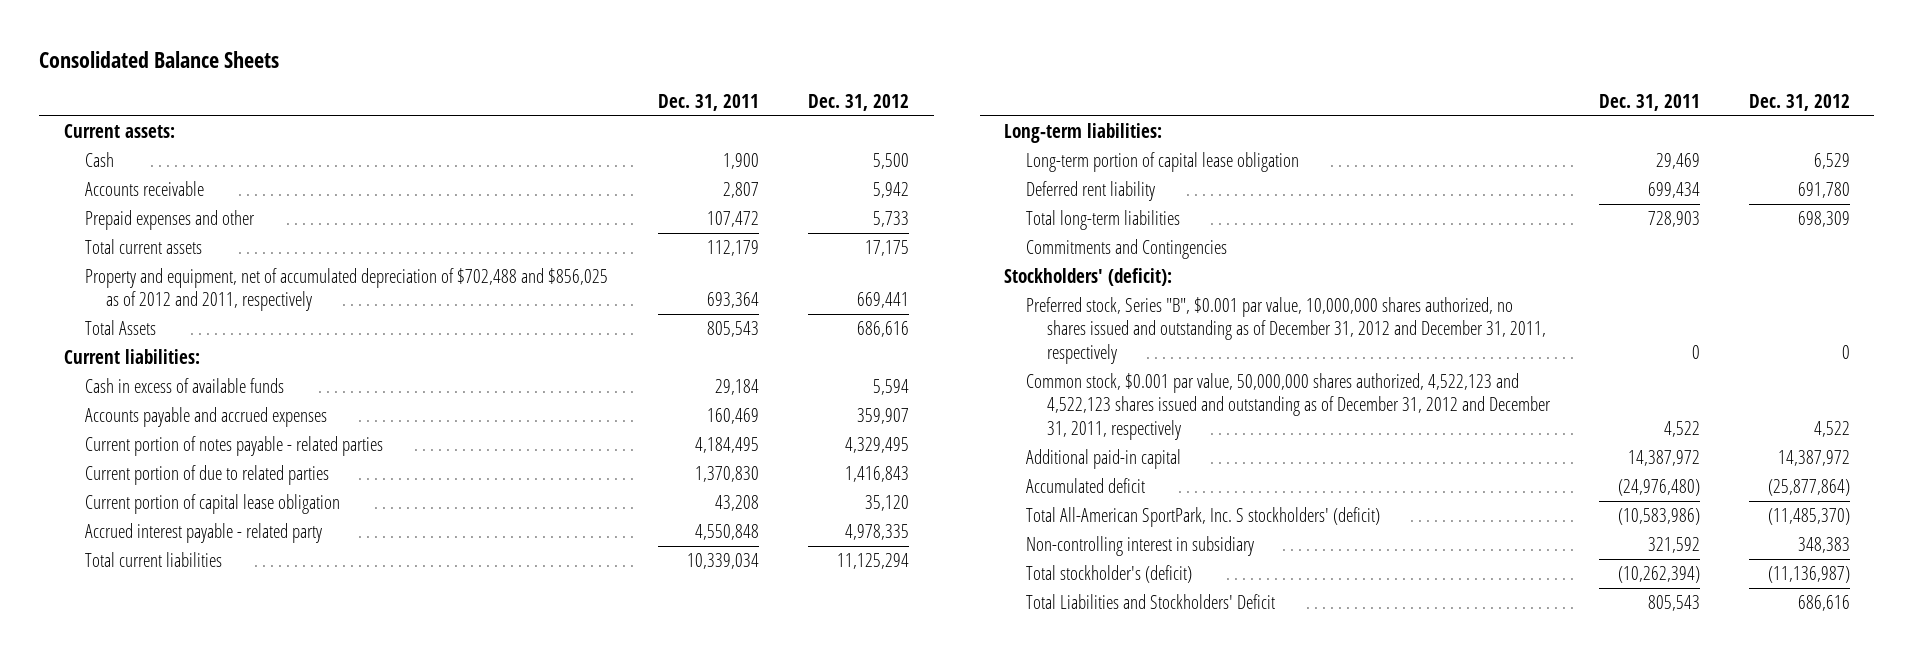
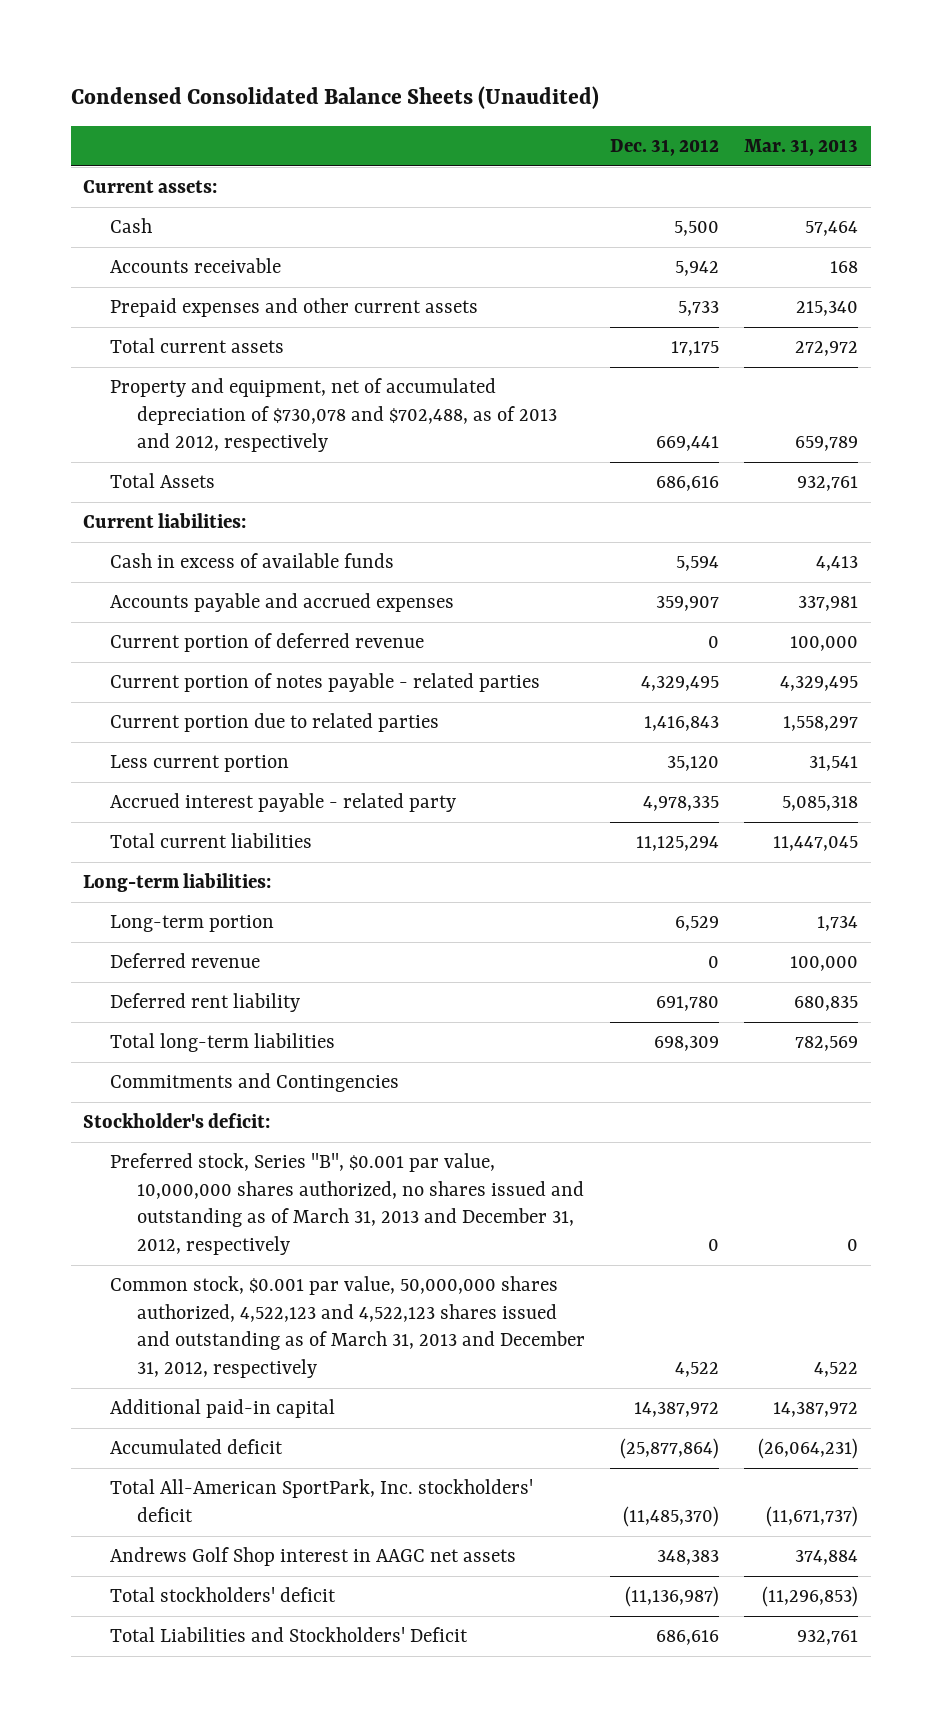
[39,51,280,69] Consolidated Balance Sheets -> [70,86,599,110] Condensed Consolidated Balance Sheets (Unaudited)
[658,93,760,111] Dec. 31, 2011 -> none
none -> [744,139,859,157] Mar. 31, 2013
[85,210,256,231] Prepaid expenses and other -> [110,298,479,318] Prepaid expenses and other current assets
[85,268,609,312] Property and equipment, net of accumulated depreciation of $702,488 and $856,025 as of 2012 and 2011, respectively -> [110,378,558,453] Property and equipment, net of accumulated depreciation of $730,078 and $702,488, as of 2013 and 2012, respectively
none -> [110,633,425,653] Current portion of deferred revenue
[85,465,330,486] Current portion of due to related parties -> [110,713,440,733] Current portion due to related parties
[85,494,341,515] Current portion of capital lease obligation -> [110,755,290,773] Less current portion
[1025,152,1299,173] Long-term portion of capital lease obligation -> [110,915,275,933] Long-term portion
none -> [110,953,261,969] Deferred revenue
[1004,268,1173,287] Stockholders' (deficit): -> [83,1113,271,1129] Stockholder's deficit:
[1025,297,1546,364] Preferred stock, Series "B", $0.001 par value, 10,000,000 shares authorized, no shares issued and outstanding as of December 31, 2012 and December 31, 2011, respectively -> [110,1153,585,1255] Preferred stock, Series "B", $0.001 par value, 10,000,000 shares authorized, no shares issued and outstanding as of March 31, 2013 and December 31, 2012, respectively
[1025,373,1551,440] Common stock, $0.001 par value, 50,000,000 shares authorized, 4,522,123 and 4,522,123 shares issued and outstanding as of December 31, 2012 and December 31, 2011, respectively -> [110,1276,586,1378] Common stock, $0.001 par value, 50,000,000 shares authorized, 4,522,123 and 4,522,123 shares issued and outstanding as of March 31, 2013 and December 31, 2012, respectively
[1025,507,1380,528] Total All-American SportPark, Inc. S stockholders' (deficit) -> [110,1479,534,1522] Total All-American SportPark, Inc. stockholders' deficit
[1025,536,1254,557] Non-controlling interest in subsidiary -> [110,1547,517,1567] Andrews Golf Shop interest in AAGC net assets
[1025,565,1192,584] Total stockholder's (deficit) -> [110,1587,337,1603] Total stockholders' deficit

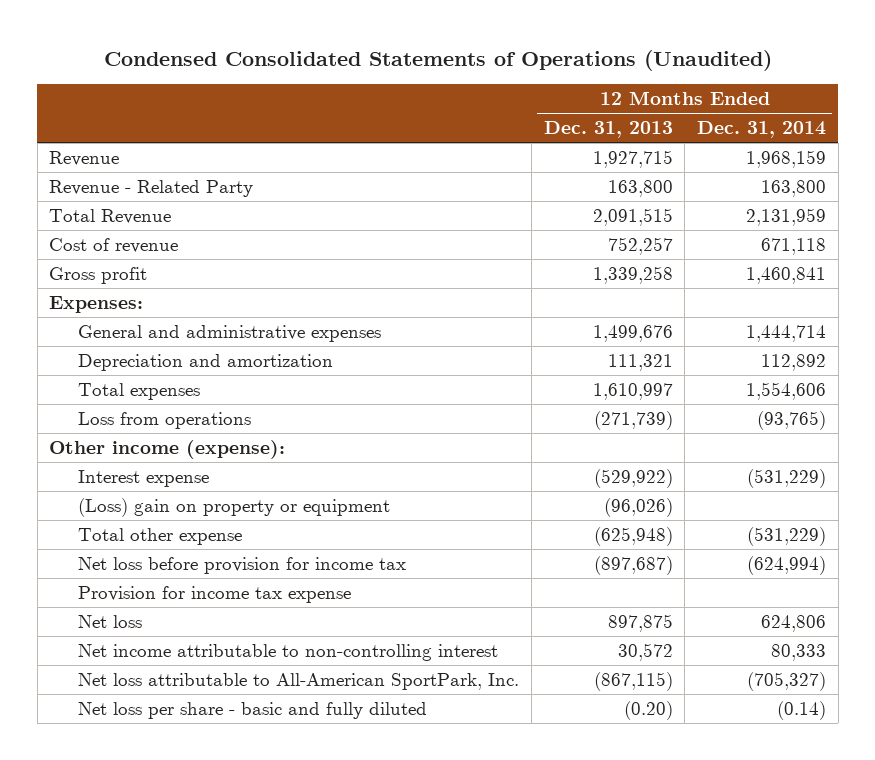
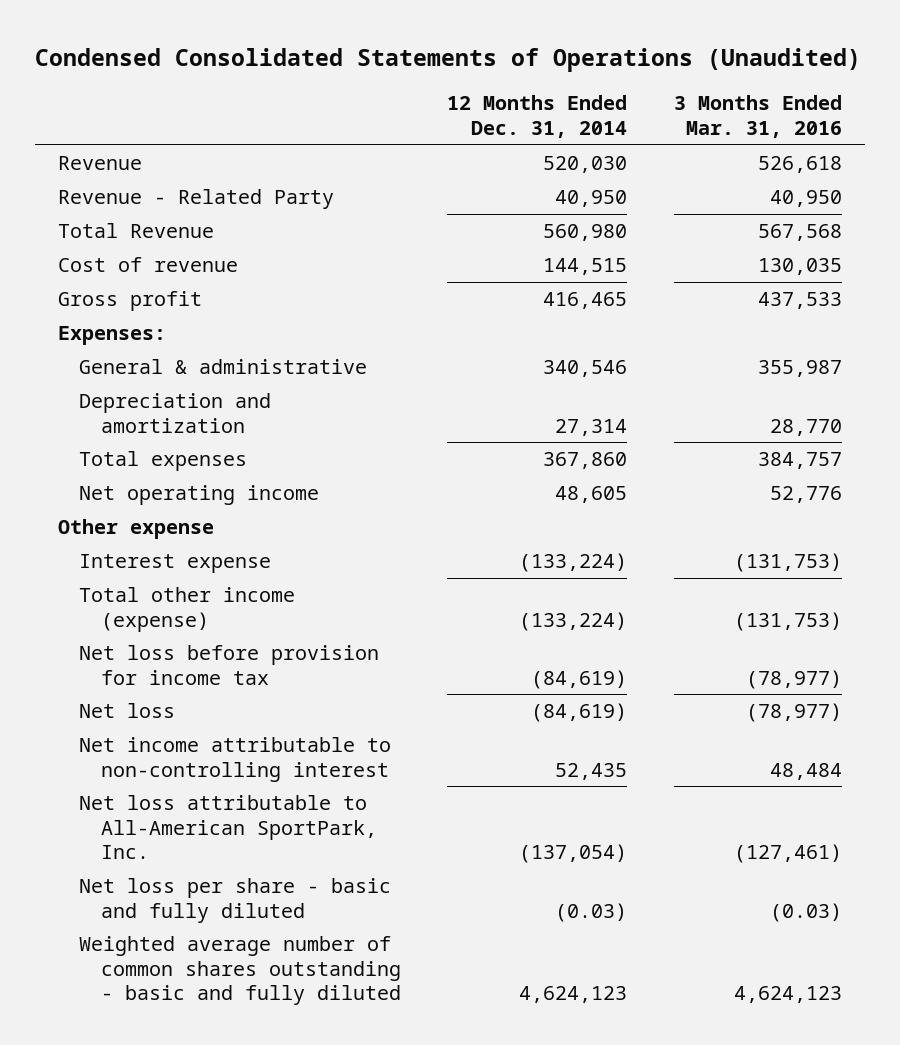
[543,121,673,139] Dec. 31, 2013 -> none
none -> [673,95,842,138] 3 Months Ended Mar. 31, 2016
[746,149,827,168] 1,968,159 -> [543,156,628,174] 520,030
[761,179,827,197] 163,800 -> [555,190,628,208] 40,950
[746,207,827,226] 2,131,959 -> [543,224,628,242] 560,980
[761,237,827,255] 671,118 -> [543,258,628,276] 144,515
[746,266,827,284] 1,460,841 -> [543,292,628,310] 416,465
[78,411,252,429] Loss from operations -> none
[78,497,391,517] (Loss) gain on property or equipment -> none
[78,585,352,603] Provision for income tax expense -> none
[78,324,382,342] General and administrative expenses -> [79,359,368,375] General & administrative
[746,324,827,342] 1,444,714 -> [543,360,628,378] 340,546
[761,353,827,371] 112,892 -> [555,418,628,436] 27,314
[746,381,827,400] 1,554,606 -> [543,452,628,470] 367,860
none -> [79,485,320,506] Net operating income
[49,439,286,459] Other income (expense): -> [58,519,215,540] Other expense
[747,468,827,488] (531,229) -> [519,553,628,573] (133,224)
[78,527,243,545] Total other expense -> [79,587,296,632] Total other income (expense)
[747,526,827,546] (531,229) -> [519,611,628,631] (133,224)
[747,555,827,575] (624,994) -> [531,669,628,689] (84,619)
[761,614,827,632] 624,806 -> [531,703,628,723] (84,619)
[771,643,827,661] 80,333 -> [555,762,628,780] 52,435
[747,671,827,691] (705,327) -> [519,844,628,864] (137,054)
[777,700,827,720] (0.14) -> [555,902,628,922] (0.03)
none -> [79,936,401,1006] Weighted average number of common shares outstanding - basic and fully diluted

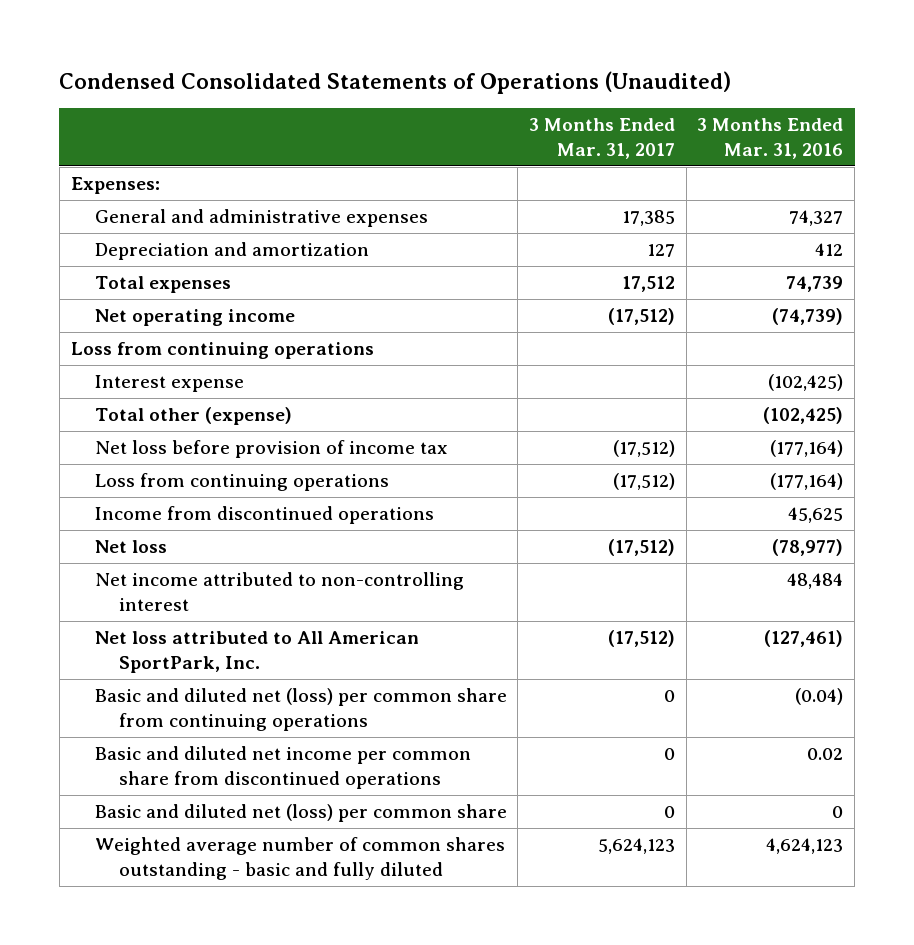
[447,95,628,138] 12 Months Ended Dec. 31, 2014 -> none
none -> [529,118,676,159] 3 Months Ended Mar. 31, 2017
[58,156,143,171] Revenue -> none
[58,189,335,210] Revenue - Related Party -> none
[58,223,215,239] Total Revenue -> none
[58,257,239,273] Cost of revenue -> none
[58,291,203,312] Gross profit -> none
[79,359,368,375] General & administrative -> [94,209,428,228] General and administrative expenses
[757,360,842,378] 355,987 -> [789,210,844,227] 74,327
[769,418,842,436] 28,770 -> [815,243,844,257] 412
[757,452,842,470] 384,757 -> [786,276,844,293] 74,739
[769,486,842,504] 52,776 -> [772,308,844,326] (74,739)
[58,519,215,540] Other expense -> [70,342,374,360] Loss from continuing operations
[733,553,842,573] (131,753) -> [768,374,844,392] (102,425)
[79,587,296,632] Total other income (expense) -> [94,407,292,426] Total other (expense)
[733,611,842,631] (131,753) -> [763,407,844,425] (102,425)
[79,645,380,685] Net loss before provision for income tax -> [94,440,448,459] Net loss before provision of income tax
[745,669,842,689] (78,977) -> [770,440,844,458] (177,164)
none -> [94,473,389,492] Loss from continuing operations
none -> [94,506,434,525] Income from discontinued operations
[79,737,392,782] Net income attributable to non-controlling interest -> [94,572,464,611] Net income attributed to non-controlling interest
[79,795,377,860] Net loss attributable to All-American SportPark, Inc. -> [94,631,419,673] Net loss attributed to All American SportPark, Inc.
none -> [94,688,507,731] Basic and diluted net (loss) per common share from continuing operations
none -> [94,746,471,789] Basic and diluted net income per common share from discontinued operations
[79,878,392,923] Net loss per share - basic and fully diluted -> [94,804,507,823] Basic and diluted net (loss) per common share
[769,902,842,922] (0.03) -> [832,806,844,819] 0

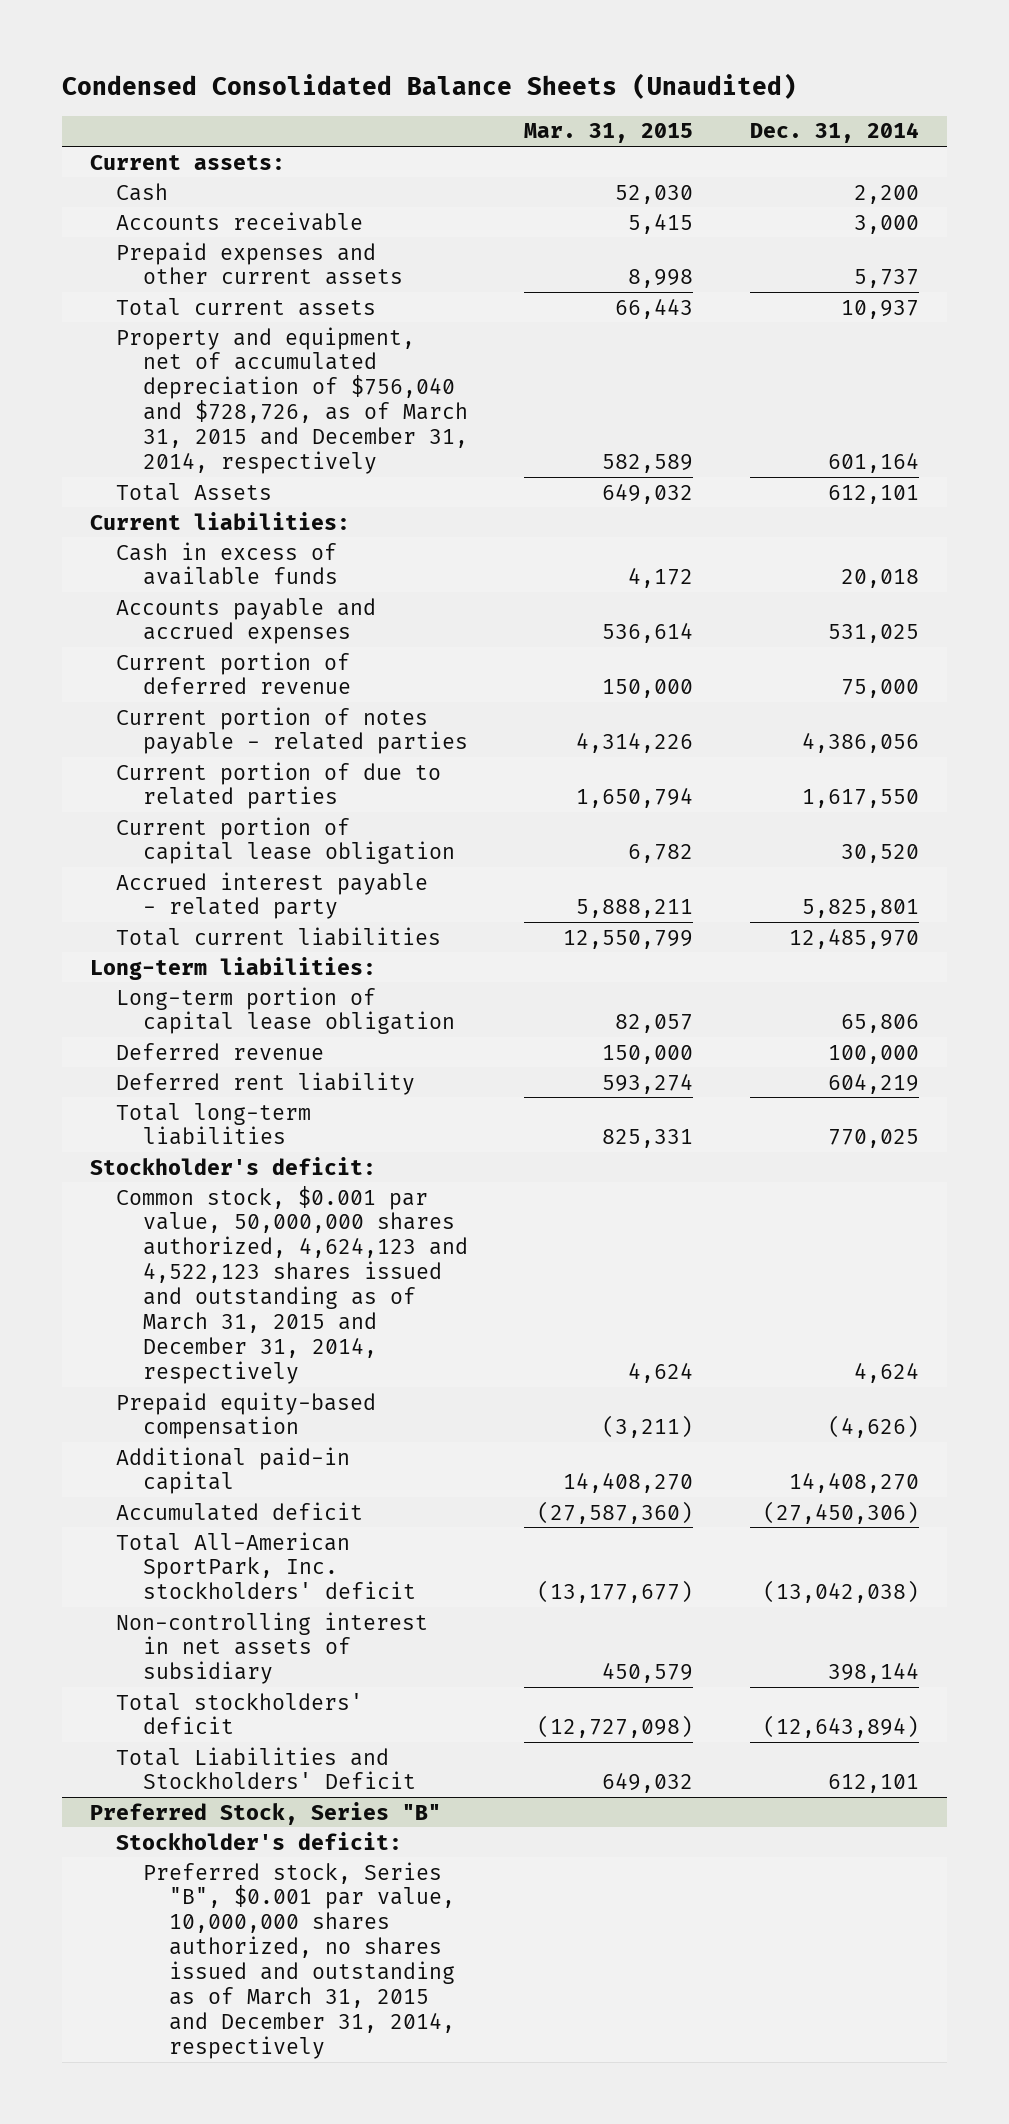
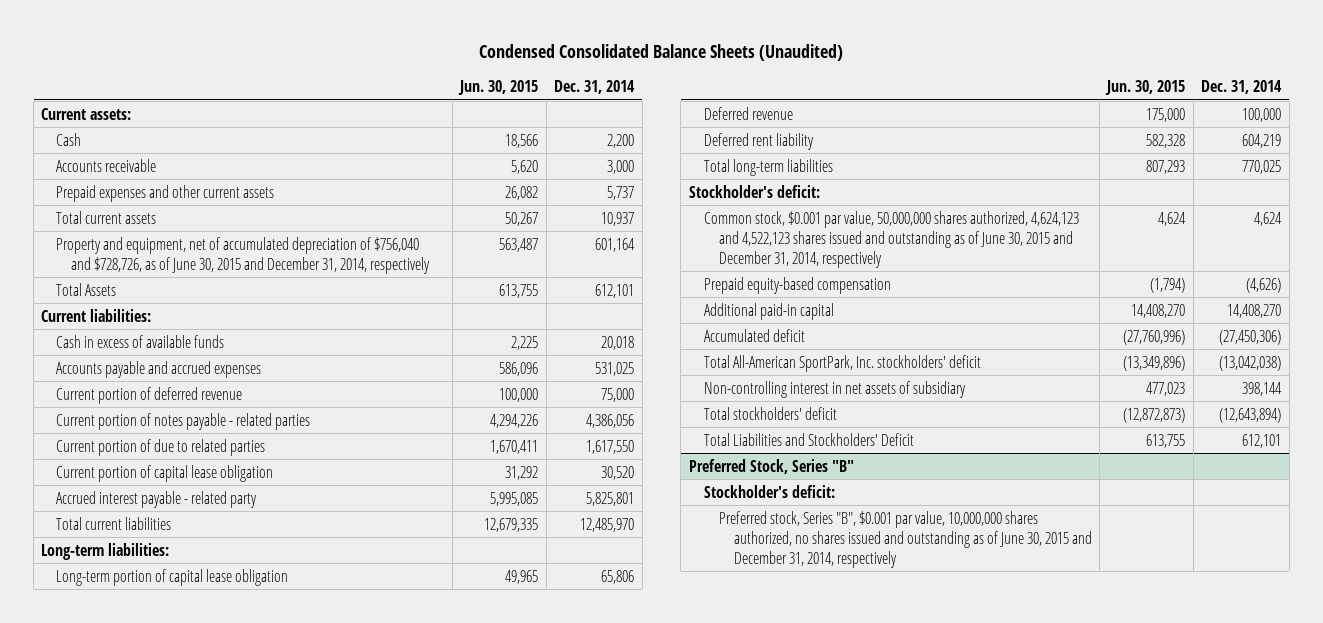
[524,123,694,144] Mar. 31, 2015 -> none
none -> [458,79,539,95] Jun. 30, 2015
[116,326,468,474] Property and equipment, net of accumulated depreciation of $756,040 and $728,726, as of March 31, 2015 and December 31, 2014, respectively -> [56,236,431,274] Property and equipment, net of accumulated depreciation of $756,040 and $728,726, as of June 30, 2015 and December 31, 2014, respectively
[116,1185,468,1384] Common stock, $0.001 par value, 50,000,000 shares authorized, 4,624,123 and 4,522,123 shares issued and outstanding as of March 31, 2015 and December 31, 2014, respectively -> [703,210,1079,268] Common stock, $0.001 par value, 50,000,000 shares authorized, 4,624,123 and 4,522,123 shares issued and outstanding as of June 30, 2015 and December 31, 2014, respectively
[142,1861,455,2059] Preferred stock, Series "B", $0.001 par value, 10,000,000 shares authorized, no shares issued and outstanding as of March 31, 2015 and December 31, 2014, respectively -> [718,510,1092,568] Preferred stock, Series "B", $0.001 par value, 10,000,000 shares authorized, no shares issued and outstanding as of June 30, 2015 and December 31, 2014, respectively

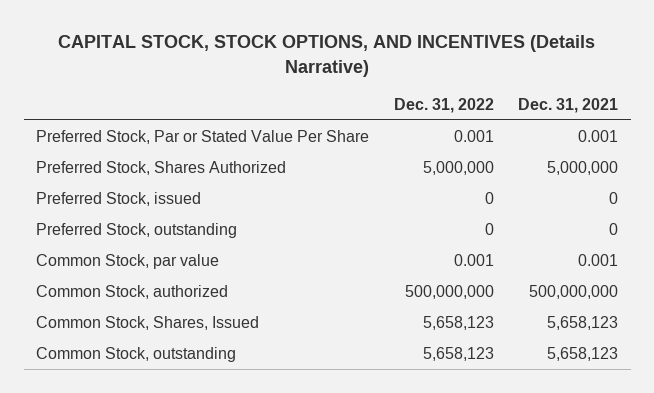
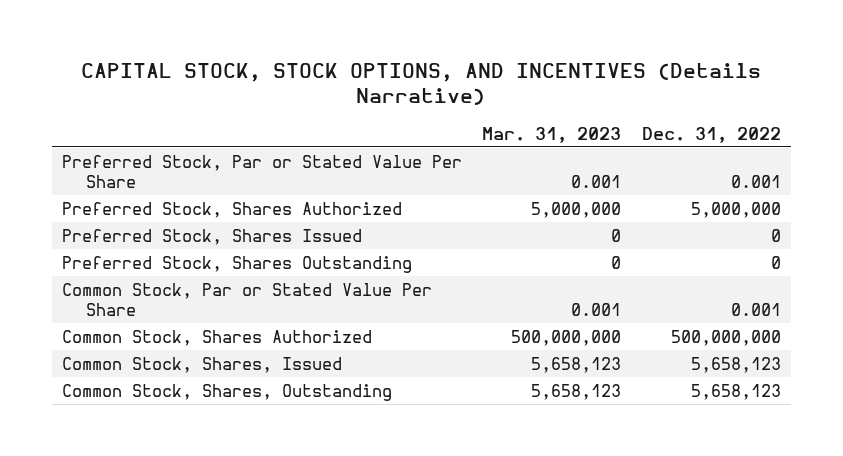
[518,97,619,113] Dec. 31, 2021 -> none
none -> [482,126,622,143] Mar. 31, 2023
[36,192,202,207] Preferred Stock, issued -> [62,228,363,245] Preferred Stock, Shares Issued
[36,223,238,239] Preferred Stock, outstanding -> [62,255,413,273] Preferred Stock, Shares Outstanding
[36,254,220,270] Common Stock, par value -> [62,282,433,317] Common Stock, Par or Stated Value Per Share
[36,285,229,300] Common Stock, authorized -> [62,329,373,346] Common Stock, Shares Authorized
[36,347,237,363] Common Stock, outstanding -> [62,383,393,401] Common Stock, Shares, Outstanding

